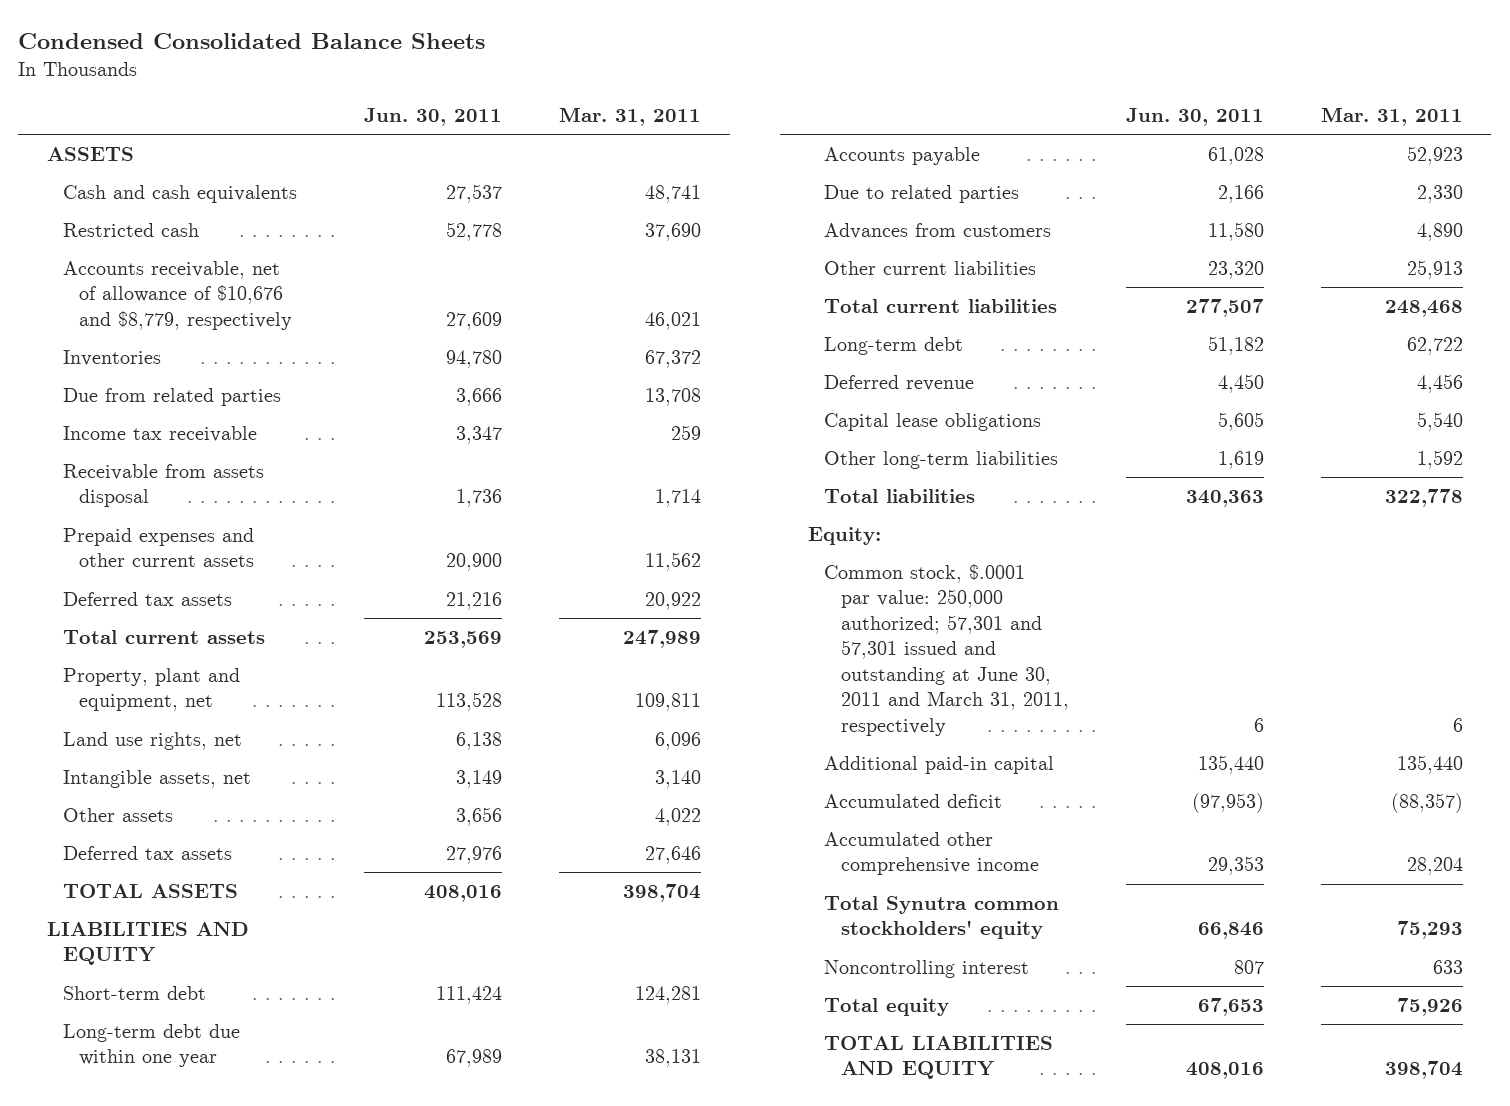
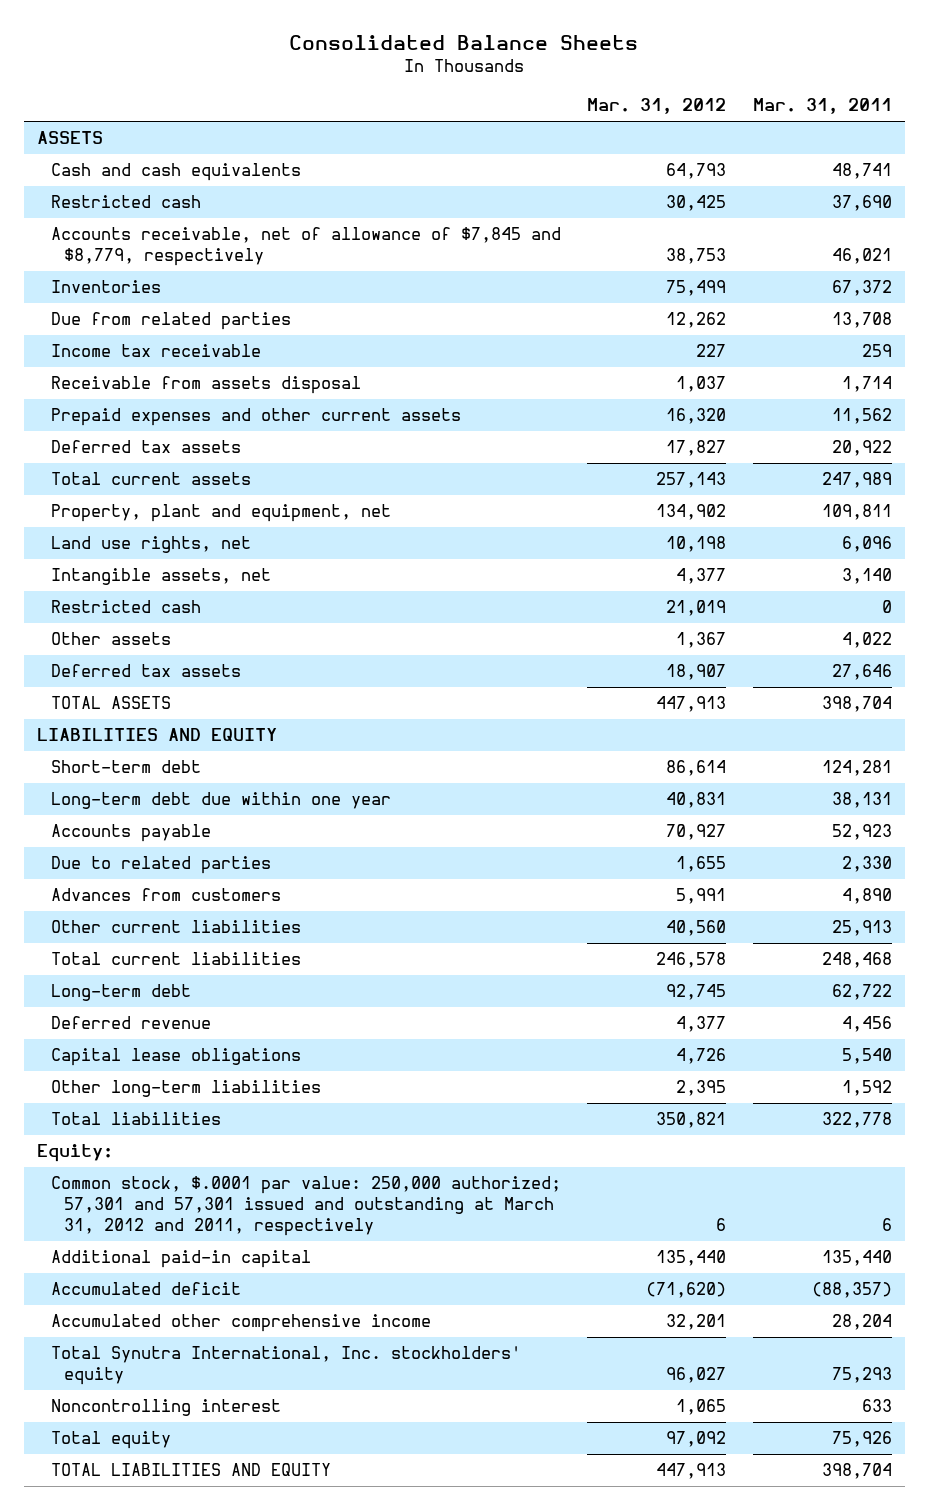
[18,33,486,50] Condensed Consolidated Balance Sheets -> [289,34,639,50] Consolidated Balance Sheets
[364,108,503,127] Jun. 30, 2011 -> none
none -> [587,98,727,115] Mar. 31, 2012
[63,260,293,330] Accounts receivable, net of allowance of $10,676 and $8,779, respectively -> [50,227,561,267] Accounts receivable, net of allowance of $7,845 and $8,779, respectively
none -> [50,600,201,614] Restricted cash
[824,563,1069,736] Common stock, $.0001 par value: 250,000 authorized; 57,301 and 57,301 issued and outstanding at June 30, 2011 and March 31, 2011, respectively -> [50,1176,561,1237] Common stock, $.0001 par value: 250,000 authorized; 57,301 and 57,301 issued and outstanding at March 31, 2012 and 2011, respectively
[824,895,1060,940] Total Synutra common stockholders' equity -> [50,1346,521,1386] Total Synutra International, Inc. stockholders' equity

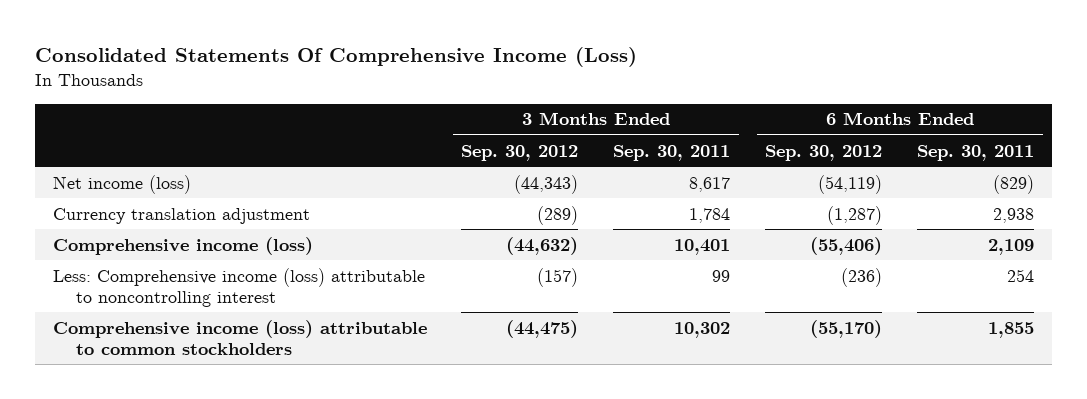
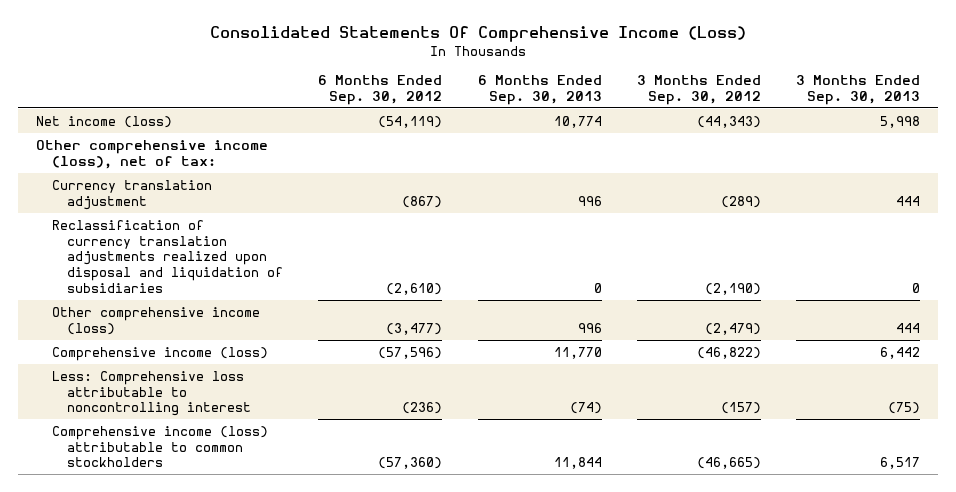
[613,144,731,161] Sep. 30, 2011 -> none
[917,144,1035,161] Sep. 30, 2011 -> none
none -> [477,75,602,105] 6 Months Ended Sep. 30, 2013
none -> [796,75,921,105] 3 Months Ended Sep. 30, 2013
none -> [35,139,268,169] Other comprehensive income (loss), net of tax:
[827,205,883,225] (1,287) -> [402,195,443,208] (867)
none -> [51,219,284,293] Reclassification of currency translation adjustments realized upon disposal and liquidation of subsidiaries
none -> [51,306,260,335] Other comprehensive income (loss)
[506,236,579,255] (44,632) -> [697,346,762,359] (46,822)
[810,236,883,255] (55,406) -> [378,346,443,359] (57,596)
[52,267,425,307] Less: Comprehensive income (loss) attributable to noncontrolling interest -> [51,370,252,417] Less: Comprehensive loss attributable to noncontrolling interest
[506,319,579,338] (44,475) -> [697,457,762,470] (46,665)
[810,319,883,338] (55,170) -> [378,457,443,470] (57,360)

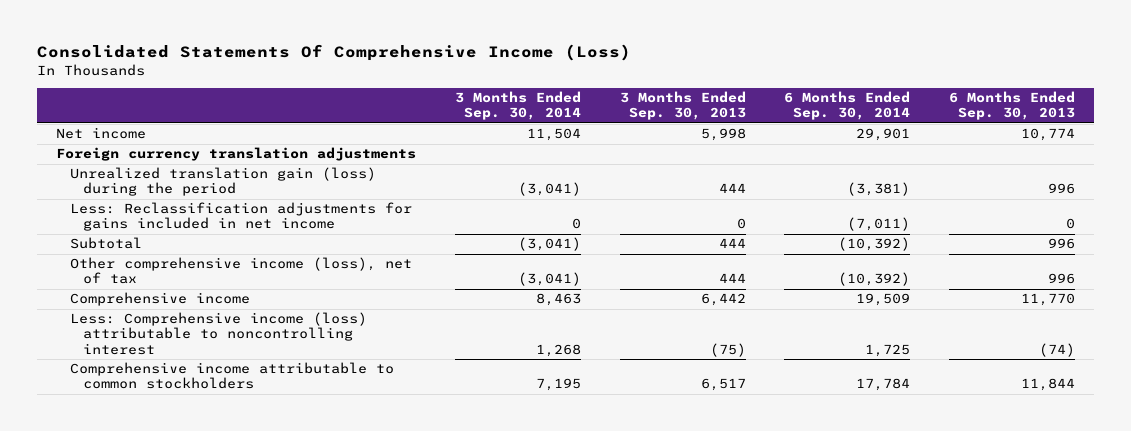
[318,75,443,105] 6 Months Ended Sep. 30, 2012 -> none
[637,75,762,105] 3 Months Ended Sep. 30, 2012 -> none
none -> [454,91,581,121] 3 Months Ended Sep. 30, 2014
none -> [784,91,911,121] 6 Months Ended Sep. 30, 2014
[35,139,268,169] Other comprehensive income (loss), net of tax: -> none
[51,219,284,293] Reclassification of currency translation adjustments realized upon disposal and liquidation of subsidiaries -> none
[35,115,172,128] Net income (loss) -> [56,127,147,140] Net income
none -> [56,147,417,162] Foreign currency translation adjustments
none -> [69,167,376,197] Unrealized translation gain (loss) during the period
none -> [69,202,412,232] Less: Reclassification adjustments for gains included in net income
[51,179,212,210] Currency translation adjustment -> [69,237,142,250] Subtotal
[51,306,260,335] Other comprehensive income (loss) -> [69,257,412,285] Other comprehensive income (loss), net of tax
[51,346,268,361] Comprehensive income (loss) -> [69,292,250,307] Comprehensive income
[51,370,252,417] Less: Comprehensive loss attributable to noncontrolling interest -> [69,312,367,355] Less: Comprehensive income (loss) attributable to noncontrolling interest
[51,425,268,468] Comprehensive income (loss) attributable to common stockholders -> [69,362,394,390] Comprehensive income attributable to common stockholders

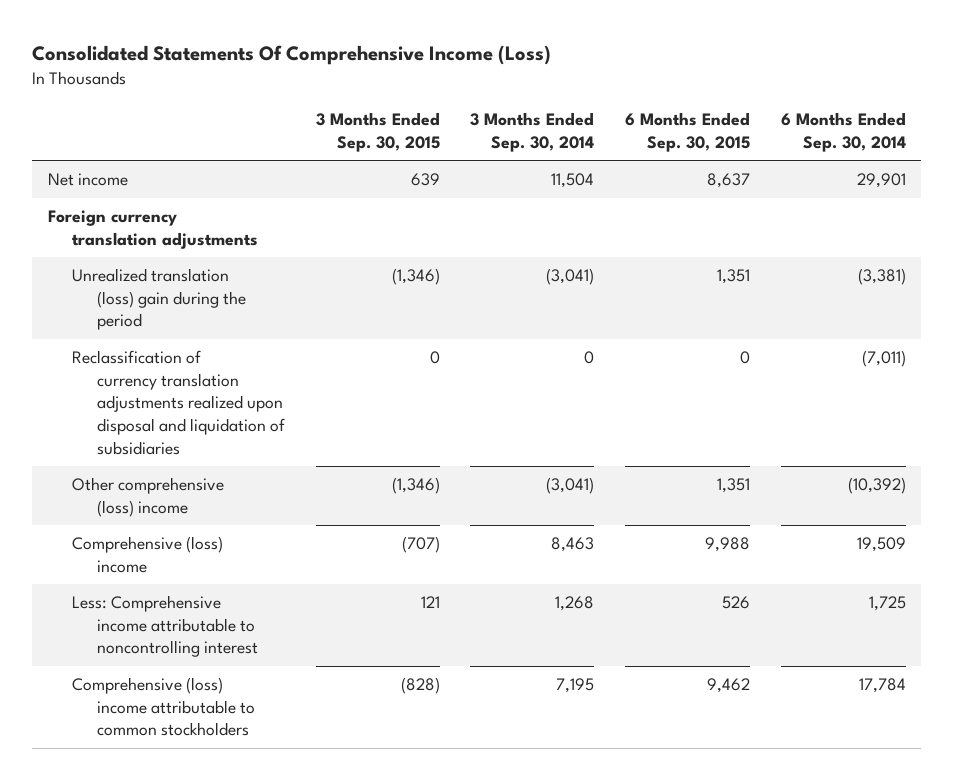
[619,91,746,121] 3 Months Ended Sep. 30, 2013 -> none
[948,91,1075,121] 6 Months Ended Sep. 30, 2013 -> none
none -> [315,112,440,152] 3 Months Ended Sep. 30, 2015
none -> [624,112,750,152] 6 Months Ended Sep. 30, 2015
[69,237,142,250] Subtotal -> none
[69,167,376,197] Unrealized translation gain (loss) during the period -> [72,268,247,331] Unrealized translation (loss) gain during the period
[69,202,412,232] Less: Reclassification adjustments for gains included in net income -> [72,350,286,455] Reclassification of currency translation adjustments realized upon disposal and liquidation of subsidiaries
[69,257,412,285] Other comprehensive income (loss), net of tax -> [72,477,225,517] Other comprehensive (loss) income
[69,292,250,307] Comprehensive income -> [72,536,224,573] Comprehensive (loss) income
[69,312,367,355] Less: Comprehensive income (loss) attributable to noncontrolling interest -> [72,595,259,658] Less: Comprehensive income attributable to noncontrolling interest
[69,362,394,390] Comprehensive income attributable to common stockholders -> [72,677,256,737] Comprehensive (loss) income attributable to common stockholders

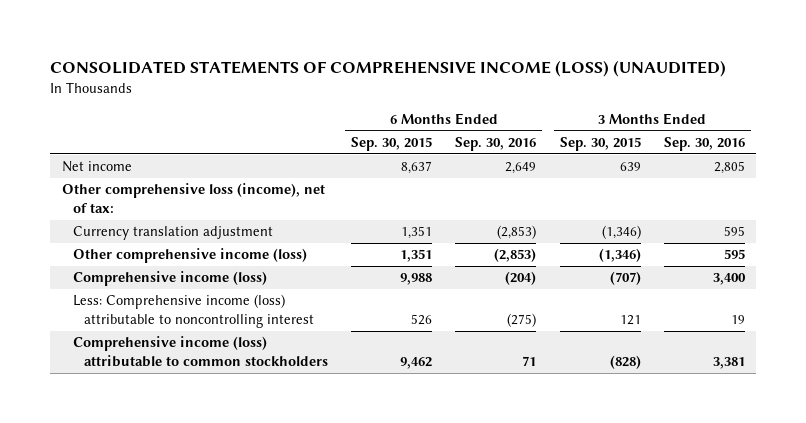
[32,44,552,65] Consolidated Statements Of Comprehensive Income (Loss) -> [49,59,726,77] CONSOLIDATED STATEMENTS OF COMPREHENSIVE INCOME (LOSS) (UNAUDITED)
[470,112,595,152] 3 Months Ended Sep. 30, 2014 -> none
[780,112,906,152] 6 Months Ended Sep. 30, 2014 -> none
none -> [455,136,537,151] Sep. 30, 2016
none -> [663,136,745,151] Sep. 30, 2016
[47,210,259,249] Foreign currency translation adjustments -> none
[72,350,286,455] Reclassification of currency translation adjustments realized upon disposal and liquidation of subsidiaries -> none
none -> [61,183,325,213] Other comprehensive loss (income), net of tax:
[72,268,247,331] Unrealized translation (loss) gain during the period -> [72,226,273,241] Currency translation adjustment
[72,477,225,517] Other comprehensive (loss) income -> [72,248,307,264] Other comprehensive income (loss)
[72,536,224,573] Comprehensive (loss) income -> [72,271,267,287] Comprehensive income (loss)
[72,595,259,658] Less: Comprehensive income attributable to noncontrolling interest -> [72,294,314,328] Less: Comprehensive income (loss) attributable to noncontrolling interest
[72,677,256,737] Comprehensive (loss) income attributable to common stockholders -> [72,336,328,367] Comprehensive income (loss) attributable to common stockholders

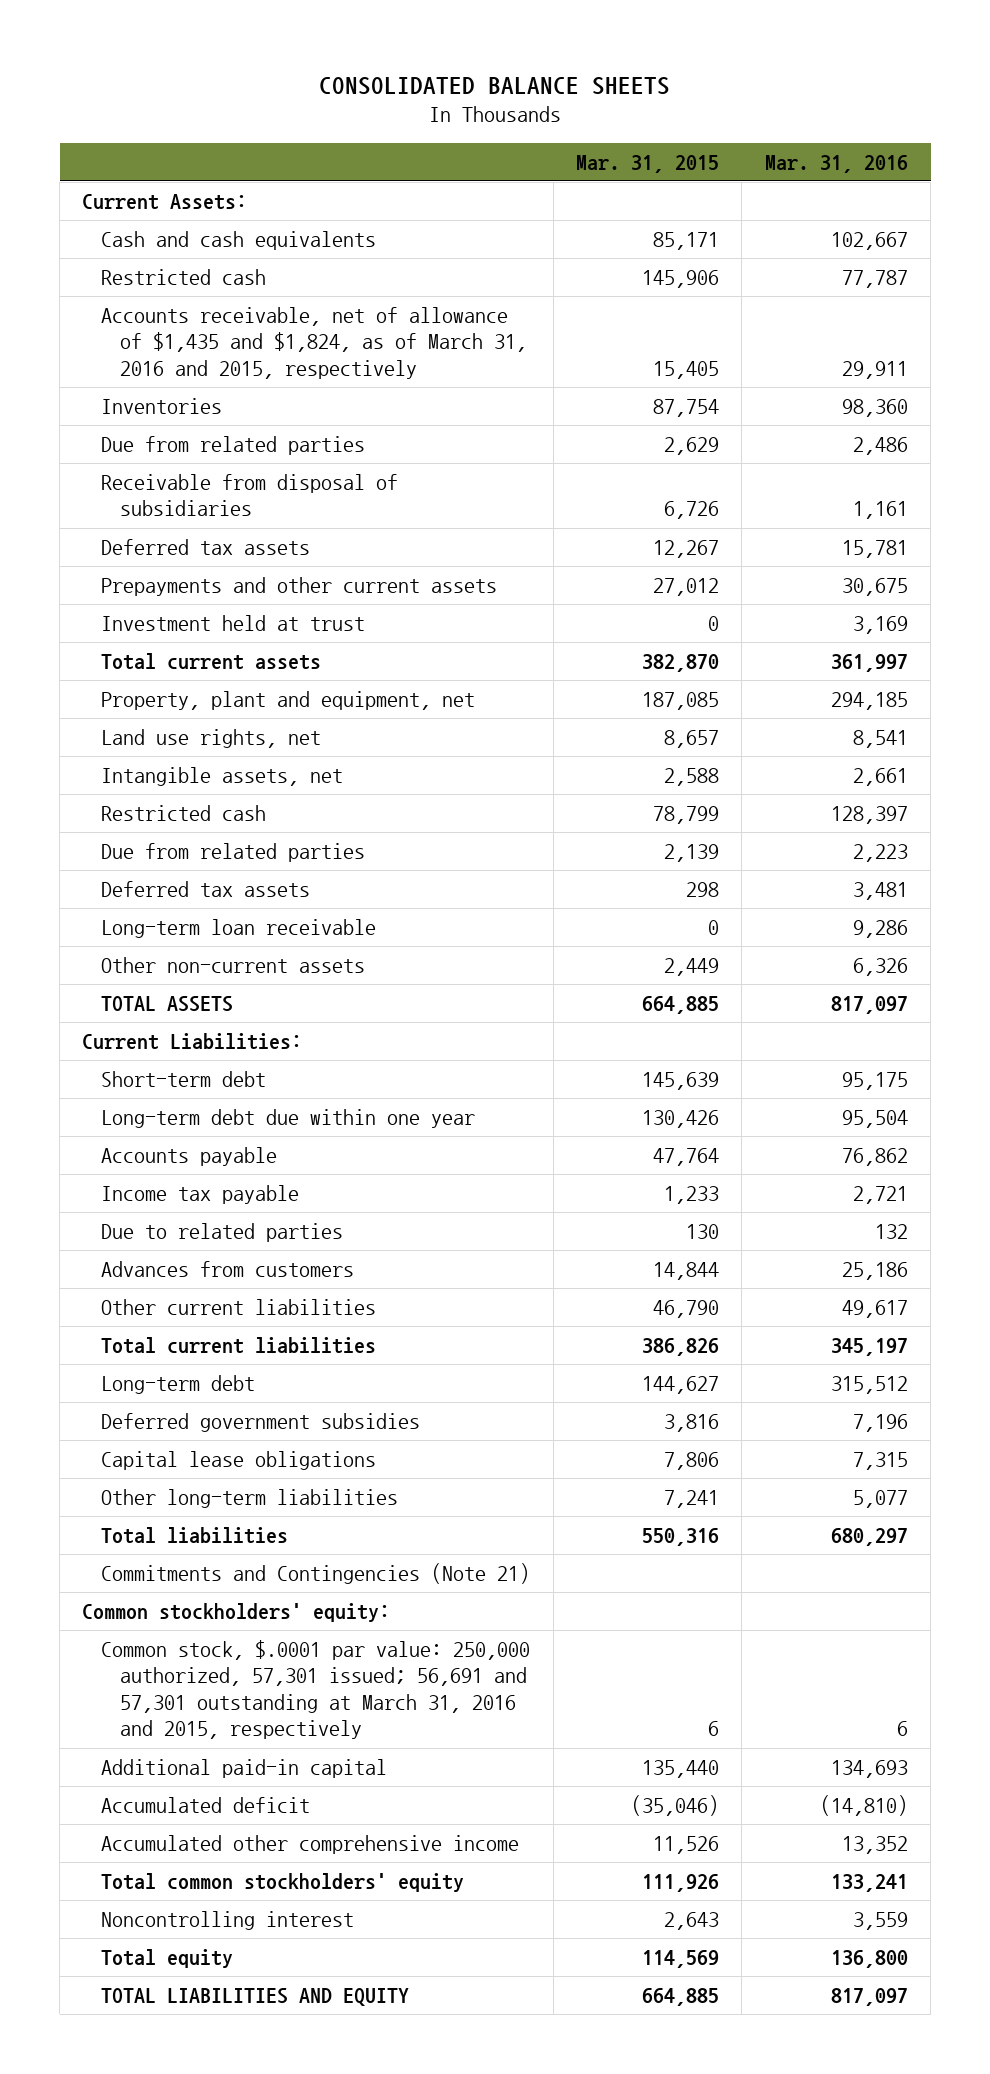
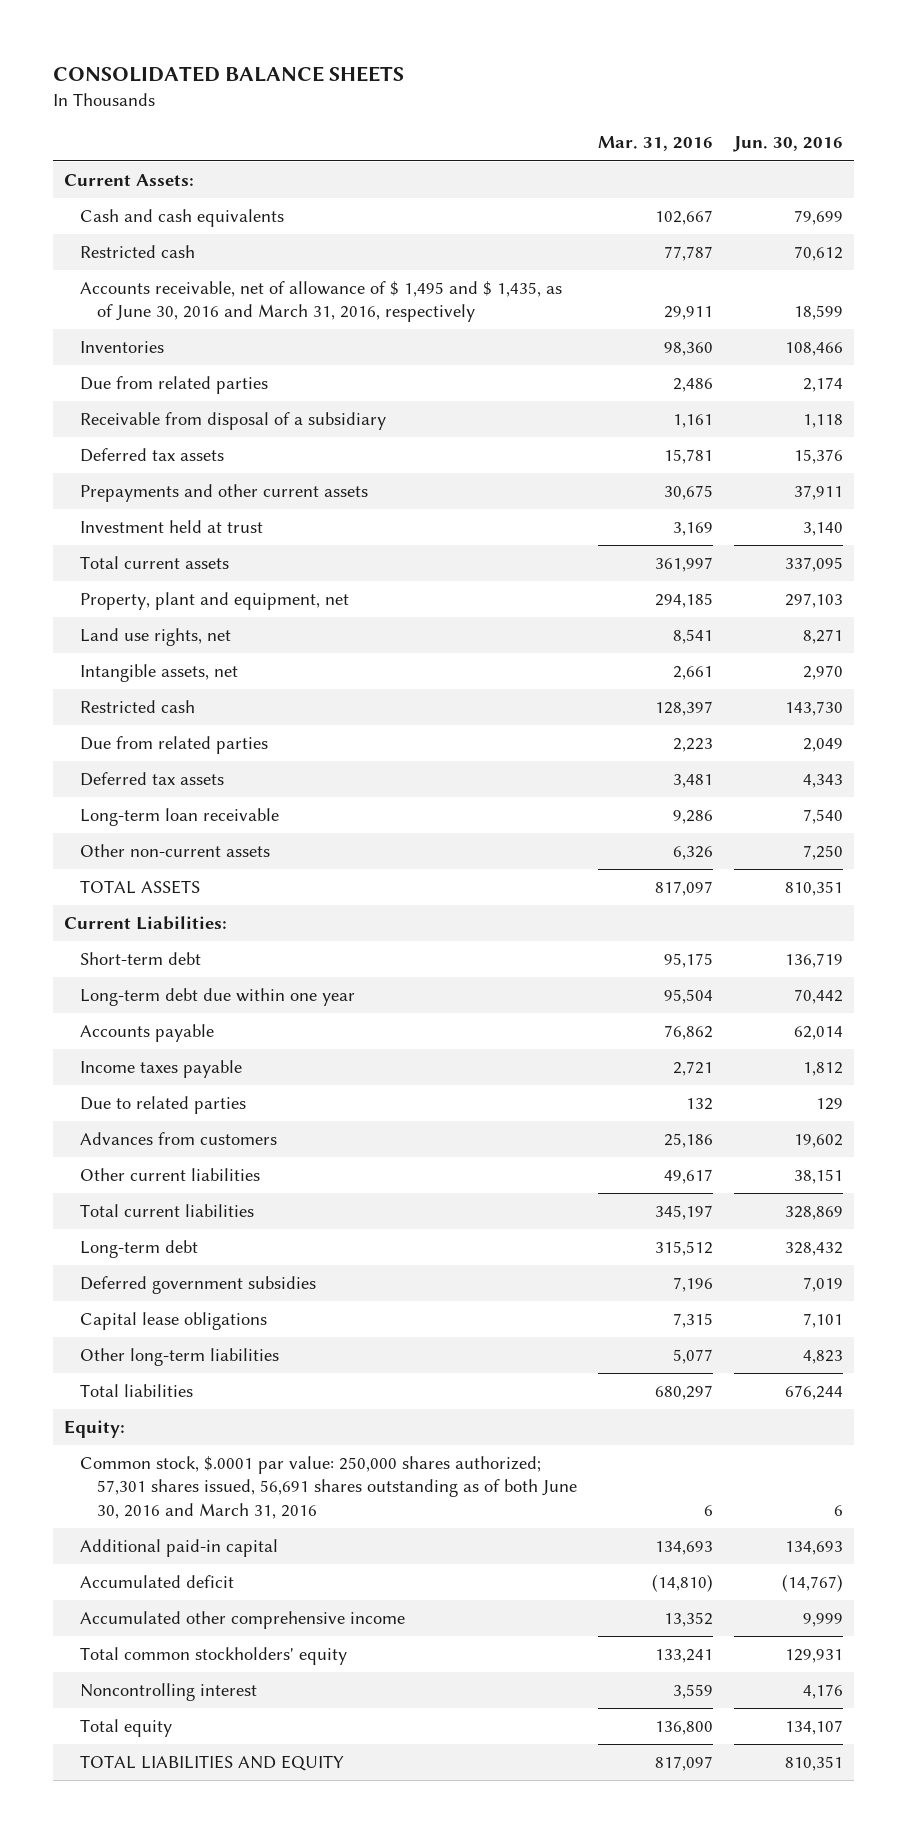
[575,154,719,173] Mar. 31, 2015 -> none
none -> [733,136,844,153] Jun. 30, 2016
[101,306,527,379] Accounts receivable, net of allowance of $1,435 and $1,824, as of March 31, 2016 and 2015, respectively -> [80,281,563,323] Accounts receivable, net of allowance of $ 1,495 and $ 1,435, as of June 30, 2016 and March 31, 2016, respectively
[101,473,399,517] Receivable from disposal of subsidiaries -> [80,412,387,431] Receivable from disposal of a subsidiary
[101,1184,300,1204] Income tax payable -> [80,1060,243,1079] Income taxes payable
[101,1562,531,1584] Commitments and Contingencies (Note 21) -> none
[82,1602,391,1622] Common stockholders' equity: -> [63,1420,125,1439] Equity:
[101,1639,531,1740] Common stock, $.0001 par value: 250,000 authorized, 57,301 issued; 56,691 and 57,301 outstanding at March 31, 2016 and 2015, respectively -> [80,1456,577,1519] Common stock, $.0001 par value: 250,000 shares authorized; 57,301 shares issued, 56,691 shares outstanding as of both June 30, 2016 and March 31, 2016

